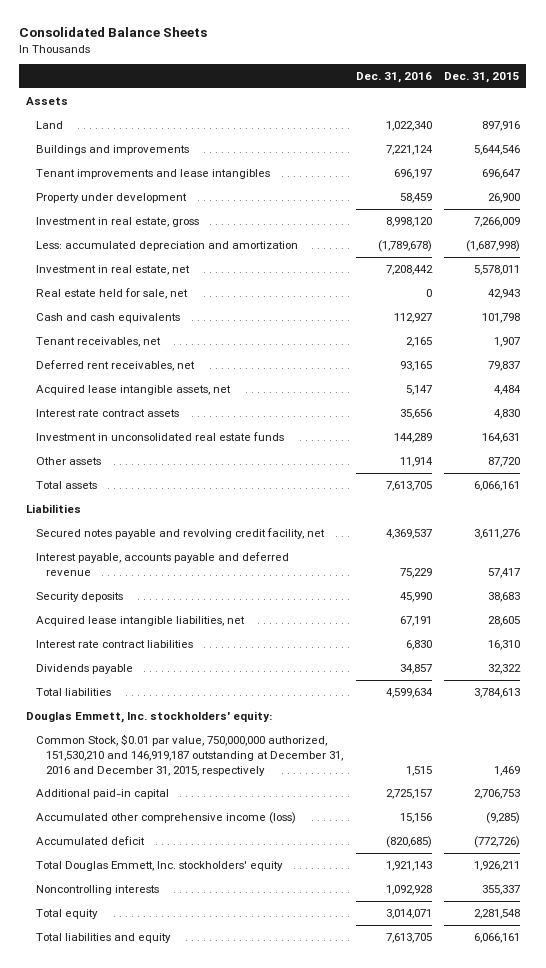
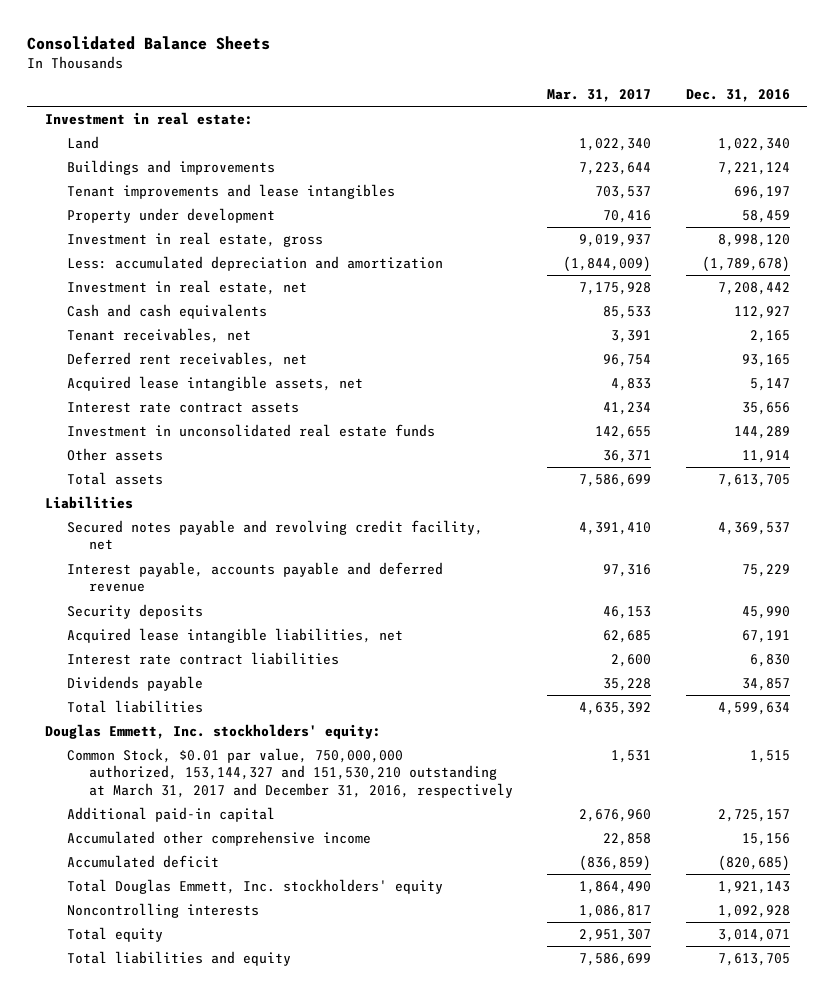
[444,72,521,84] Dec. 31, 2015 -> none
none -> [547,89,652,103] Mar. 31, 2017
[25,96,68,105] Assets -> none
none -> [44,111,253,125] Investment in real estate:
[35,287,188,299] Real estate held for sale, net -> none
[35,733,344,776] Common Stock, $0.01 par value, 750,000,000 authorized, 151,530,210 and 146,919,187 outstanding at December 31, 2016 and December 31, 2015, respectively -> [66,747,514,798] Common Stock, $0.01 par value, 750,000,000 authorized, 153,144,327 and 151,530,210 outstanding at March 31, 2017 and December 31, 2016, respectively
[35,811,296,824] Accumulated other comprehensive income (loss) -> [66,830,371,846] Accumulated other comprehensive income

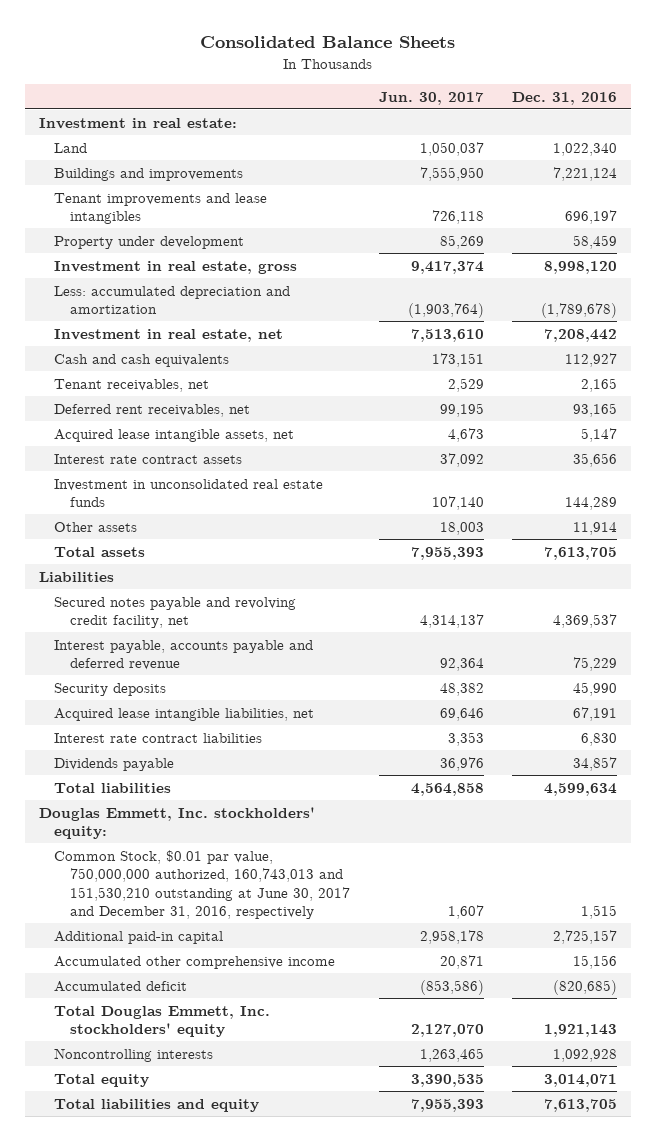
[547,89,652,103] Mar. 31, 2017 -> none
none -> [378,91,484,105] Jun. 30, 2017
[66,747,514,798] Common Stock, $0.01 par value, 750,000,000 authorized, 153,144,327 and 151,530,210 outstanding at March 31, 2017 and December 31, 2016, respectively -> [54,849,350,920] Common Stock, $0.01 par value, 750,000,000 authorized, 160,743,013 and 151,530,210 outstanding at June 30, 2017 and December 31, 2016, respectively

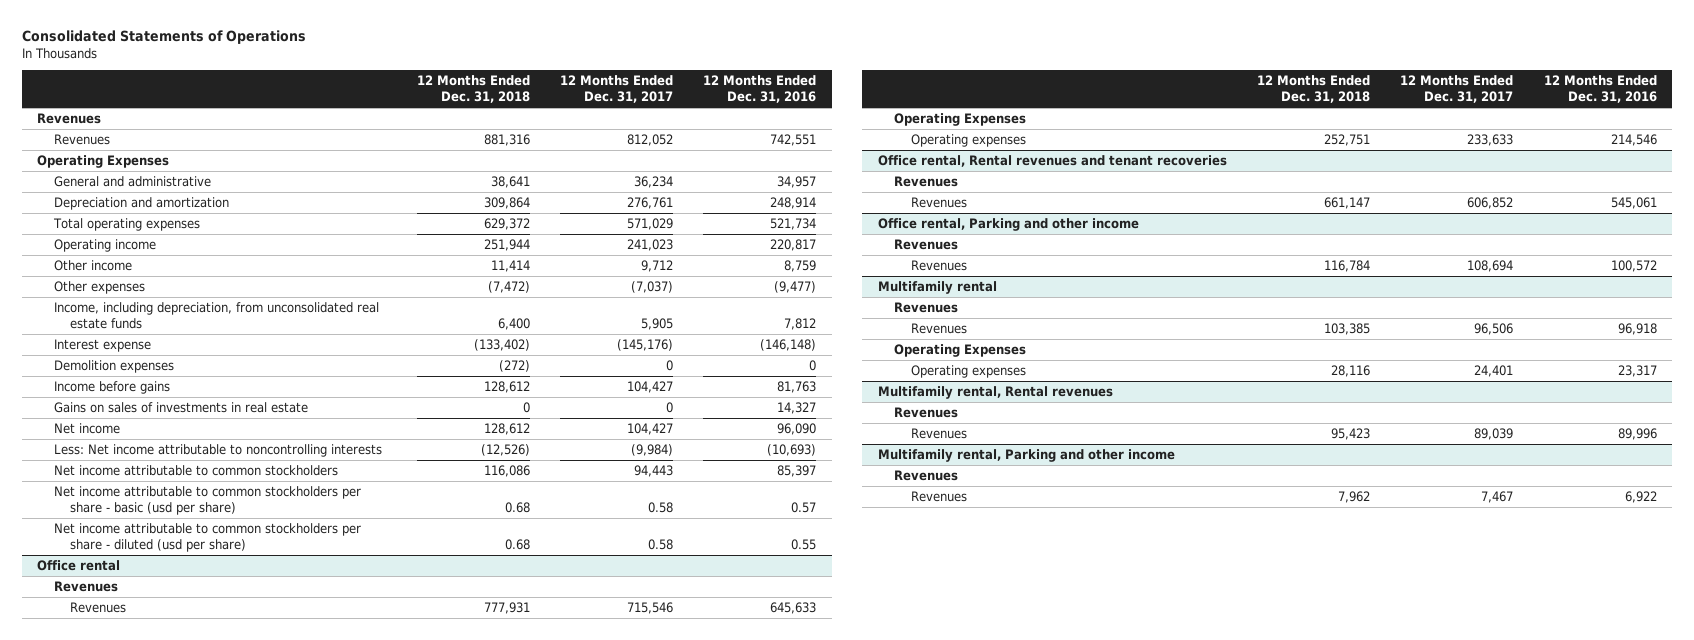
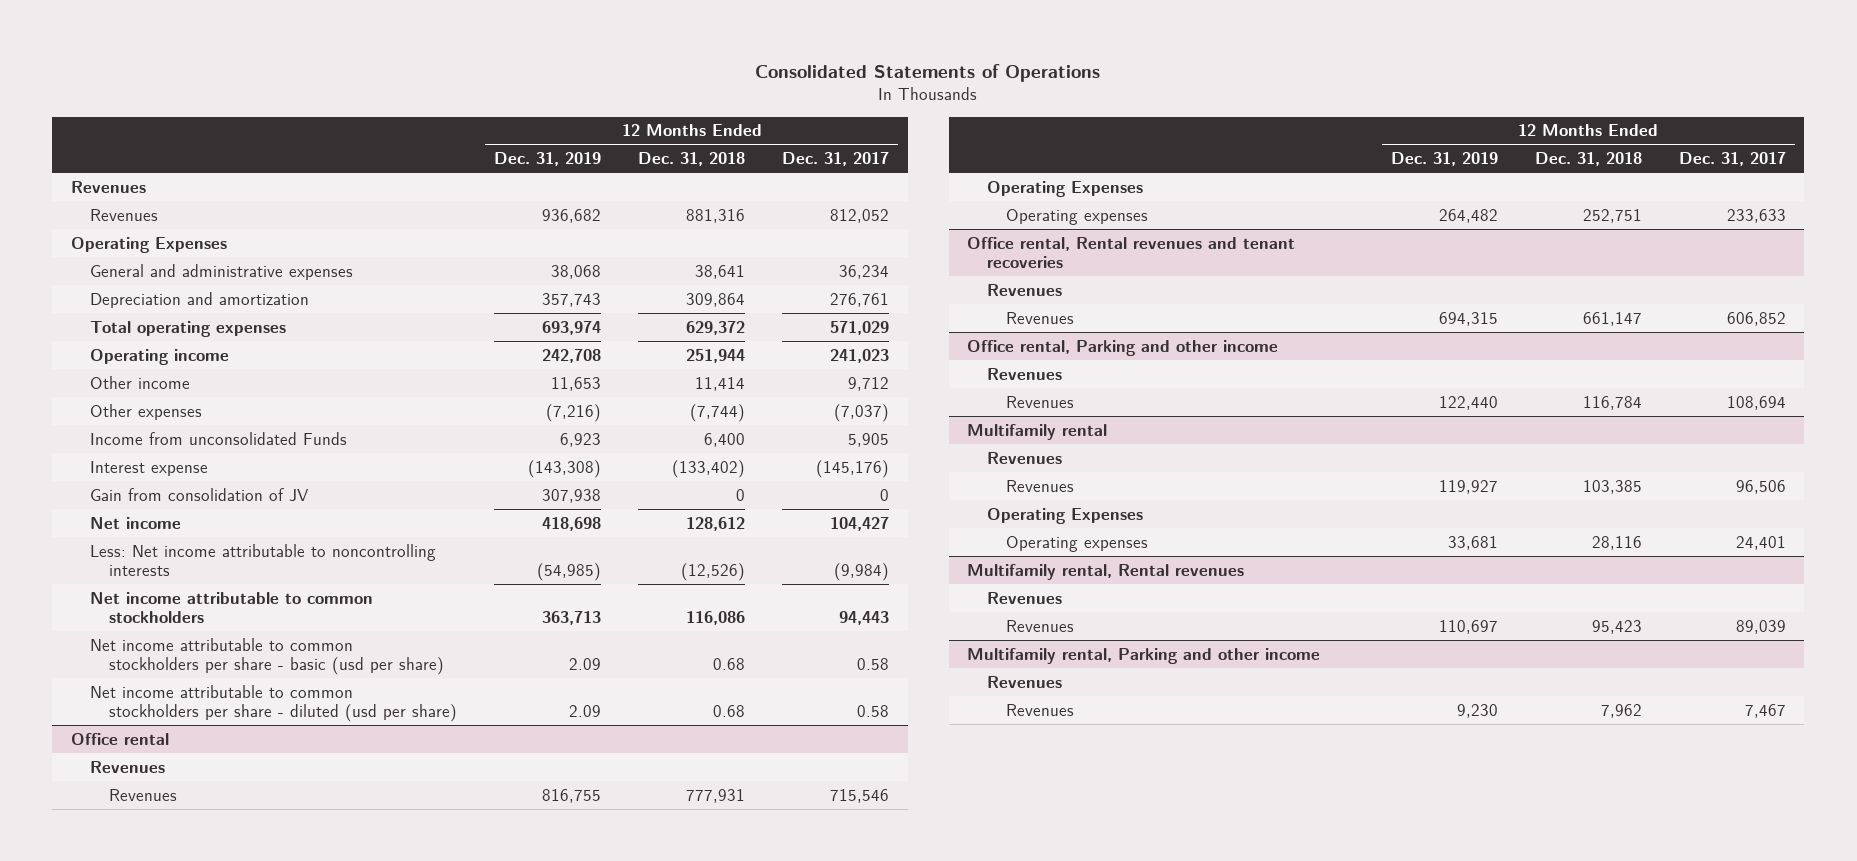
[703,75,817,103] 12 Months Ended Dec. 31, 2016 -> none
none -> [494,152,602,167] Dec. 31, 2019
[53,176,211,188] General and administrative -> [90,263,354,280] General and administrative expenses
[487,281,530,294] (7,472) -> [690,403,746,422] (7,744)
[53,302,379,329] Income, including depreciation, from unconsolidated real estate funds -> [90,431,348,445] Income from unconsolidated Funds
[53,360,174,374] Demolition expenses -> none
[53,381,170,395] Income before gains -> none
[53,402,308,414] Gains on sales of investments in real estate -> none
none -> [90,487,310,501] Gain from consolidation of JV

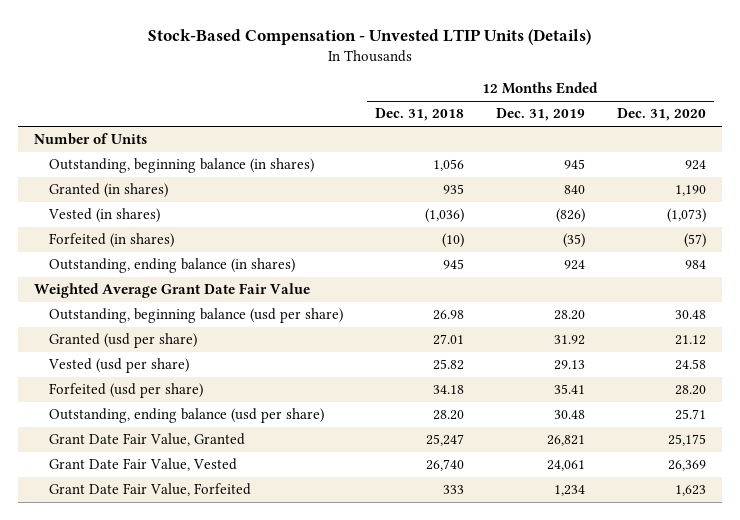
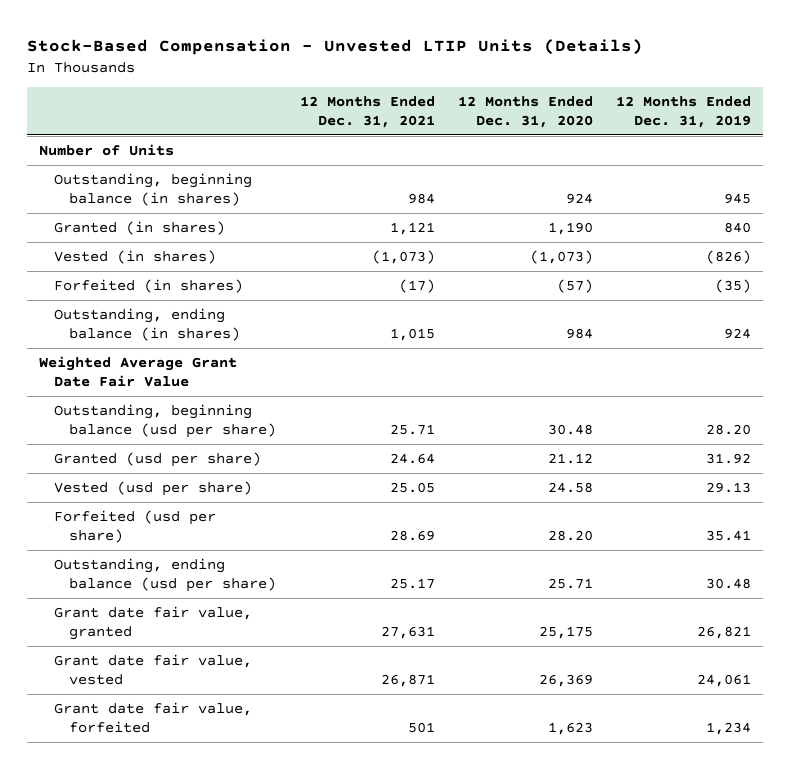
[374,108,464,122] Dec. 31, 2018 -> none
none -> [299,95,435,128] 12 Months Ended Dec. 31, 2021
[48,433,245,447] Grant Date Fair Value, Granted -> [53,606,252,640] Grant date fair value, granted
[48,458,237,472] Grant Date Fair Value, Vested -> [53,654,252,685] Grant date fair value, vested
[48,483,251,497] Grant Date Fair Value, Forfeited -> [53,702,252,733] Grant date fair value, forfeited

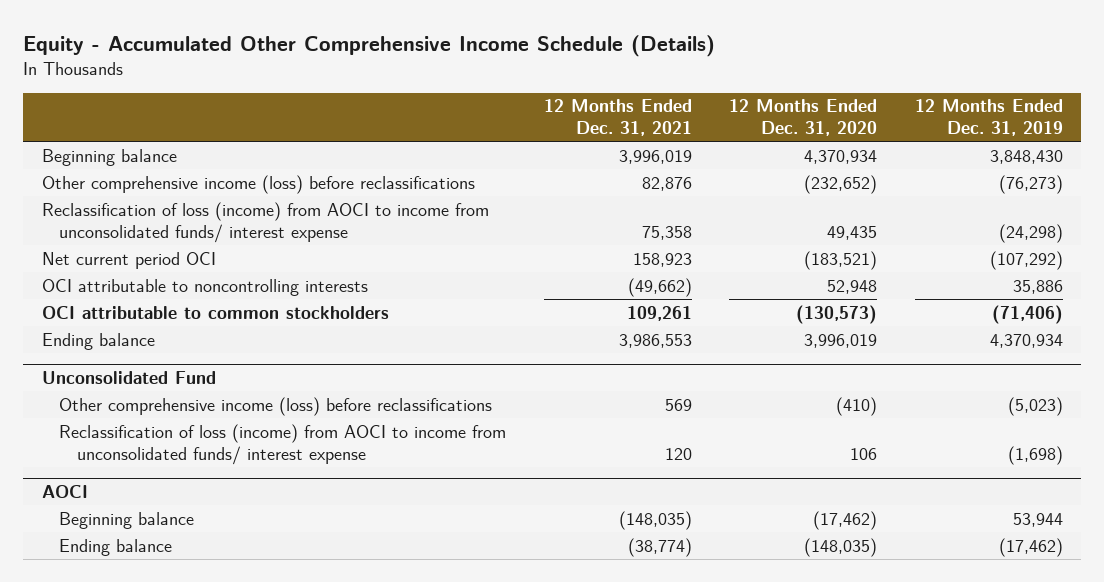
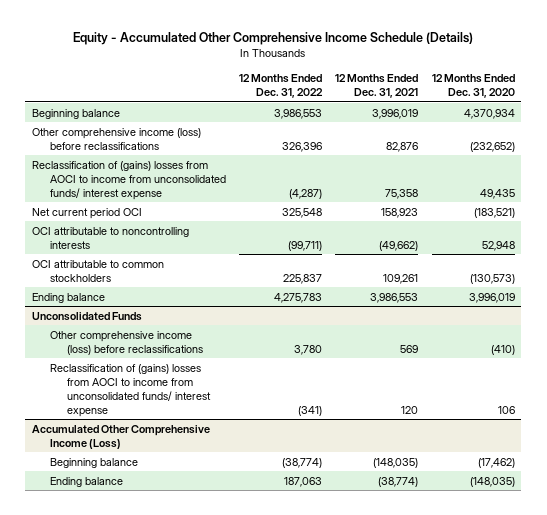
[914,99,1063,137] 12 Months Ended Dec. 31, 2019 -> none
none -> [238,73,323,98] 12 Months Ended Dec. 31, 2022
[41,201,489,243] Reclassification of loss (income) from AOCI to income from unconsolidated funds/ interest expense -> [32,160,226,200] Reclassification of (gains) losses from AOCI to income from unconsolidated funds/ interest expense
[41,370,216,384] Unconsolidated Fund -> [32,311,143,321] Unconsolidated Funds
[59,423,507,465] Reclassification of loss (income) from AOCI to income from unconsolidated funds/ interest expense -> [49,363,212,417] Reclassification of (gains) losses from AOCI to income from unconsolidated funds/ interest expense
[41,484,88,498] AOCI -> [32,424,211,449] Accumulated Other Comprehensive Income (Loss)

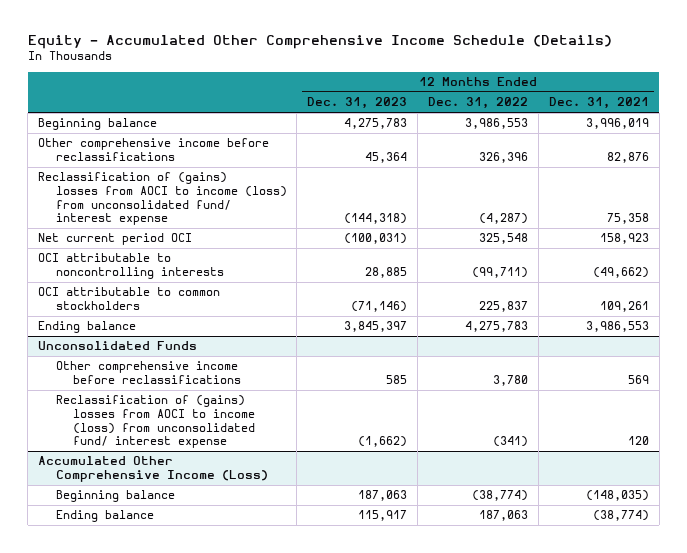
[431,73,515,98] 12 Months Ended Dec. 31, 2020 -> none
none -> [307,97,408,110] Dec. 31, 2023
[32,127,202,150] Other comprehensive income (loss) before reclassifications -> [37,138,269,161] Other comprehensive income before reclassifications
[32,160,226,200] Reclassification of (gains) losses from AOCI to income from unconsolidated funds/ interest expense -> [37,172,287,226] Reclassification of (gains) losses from AOCI to income (loss) from unconsolidated fund/ interest expense
[49,330,204,355] Other comprehensive income (loss) before reclassifications -> [55,361,242,384] Other comprehensive income before reclassifications
[49,363,212,417] Reclassification of (gains) losses from AOCI to income from unconsolidated funds/ interest expense -> [55,395,256,449] Reclassification of (gains) losses from AOCI to income (loss) from unconsolidated fund/ interest expense

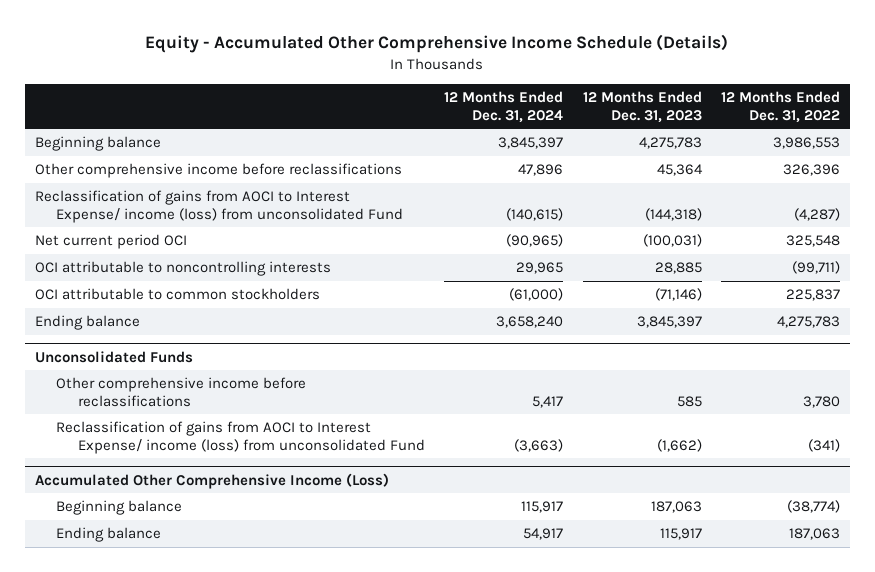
[548,97,649,110] Dec. 31, 2021 -> none
none -> [444,90,564,123] 12 Months Ended Dec. 31, 2024
[37,172,287,226] Reclassification of (gains) losses from AOCI to income (loss) from unconsolidated fund/ interest expense -> [34,190,404,223] Reclassification of gains from AOCI to Interest Expense/ income (loss) from unconsolidated Fund
[55,395,256,449] Reclassification of (gains) losses from AOCI to income (loss) from unconsolidated fund/ interest expense -> [56,421,426,454] Reclassification of gains from AOCI to Interest Expense/ income (loss) from unconsolidated Fund

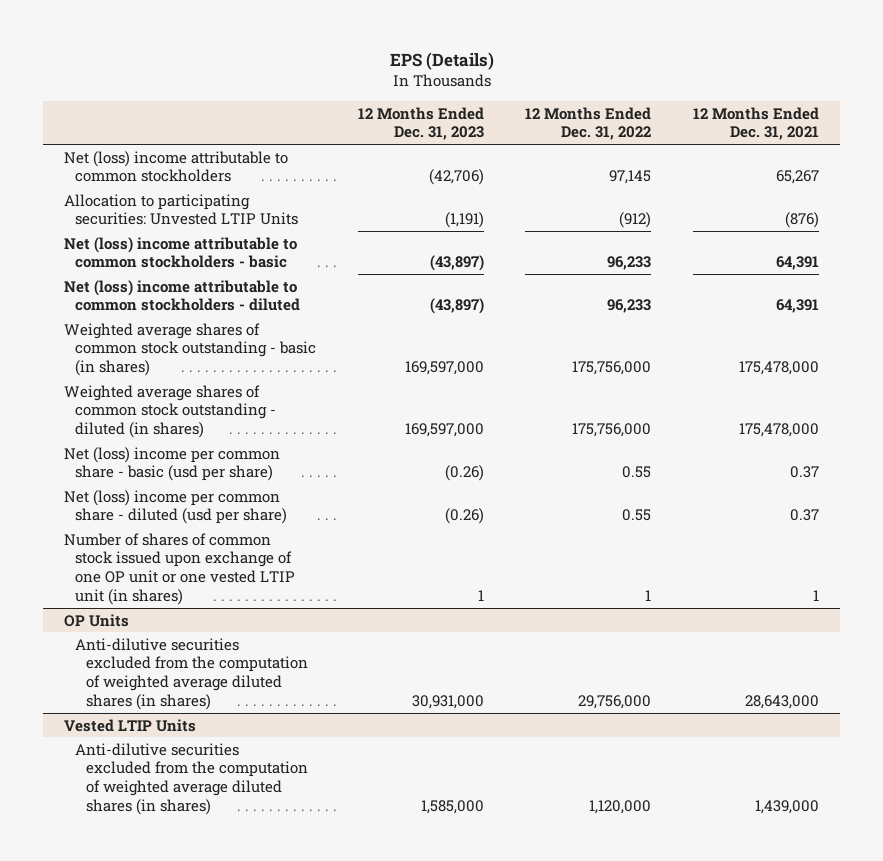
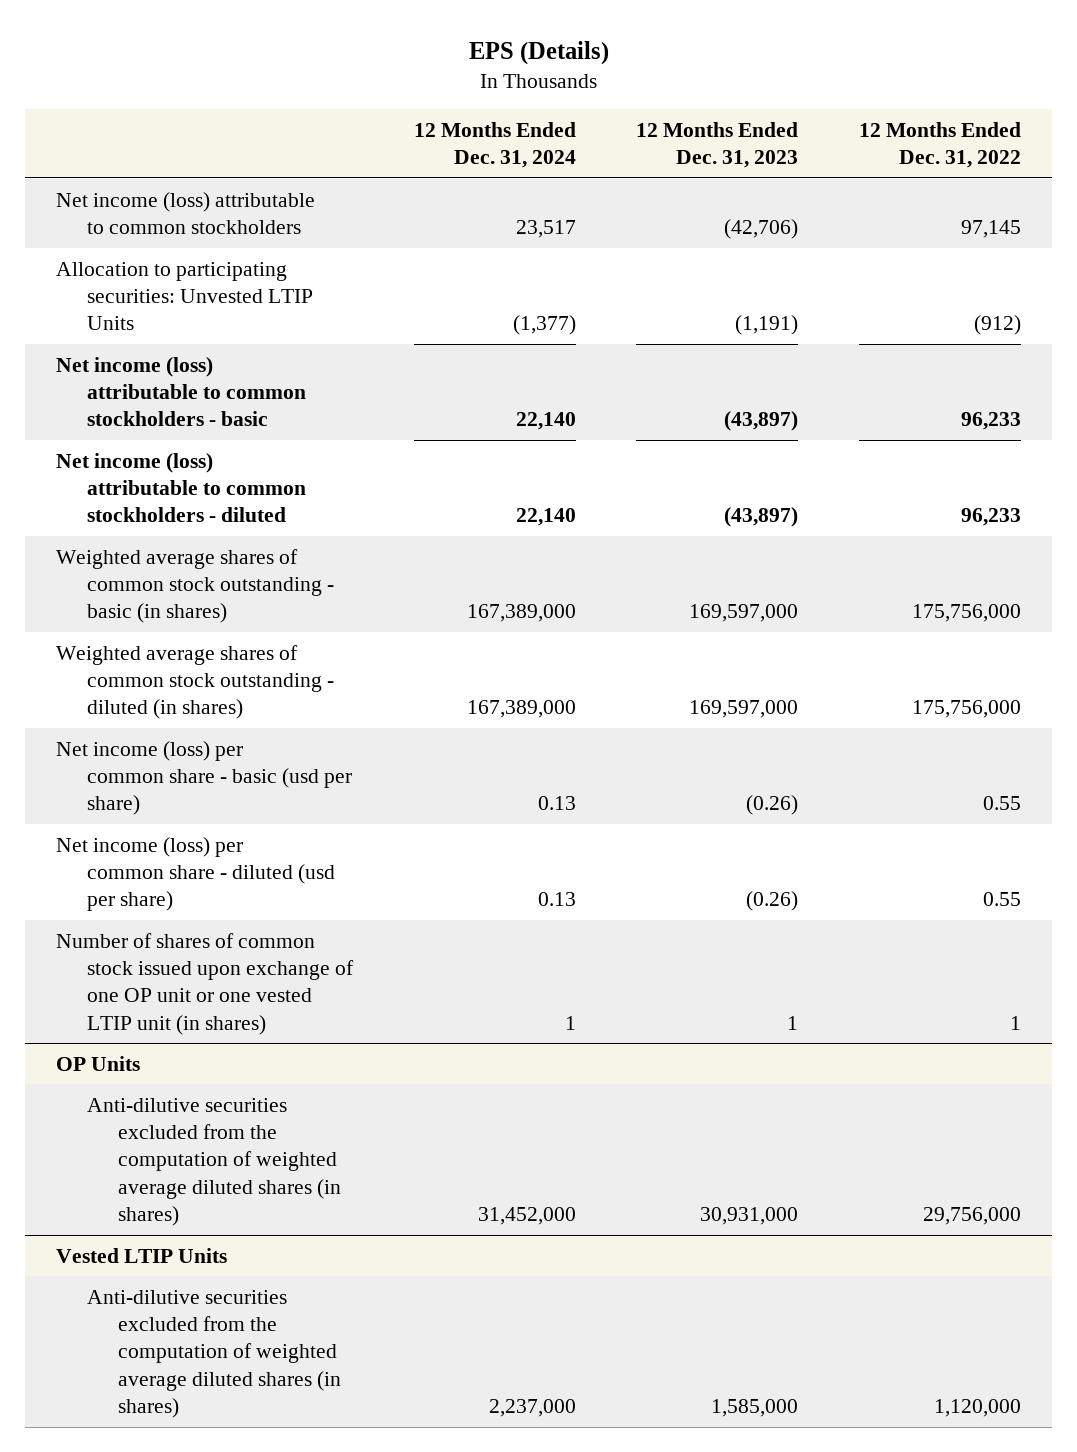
[692,106,819,141] 12 Months Ended Dec. 31, 2021 -> none
none -> [413,121,576,169] 12 Months Ended Dec. 31, 2024
[64,150,289,183] Net (loss) income attributable to common stockholders -> [55,191,315,235] Net income (loss) attributable to common stockholders
[64,236,298,269] Net (loss) income attributable to common stockholders - basic -> [55,356,306,427] Net income (loss) attributable to common stockholders - basic
[64,279,300,312] Net (loss) income attributable to common stockholders - diluted -> [55,452,306,523] Net income (loss) attributable to common stockholders - diluted
[64,446,281,482] Net (loss) income per common share - basic (usd per share) -> [55,740,352,816] Net income (loss) per common share - basic (usd per share)
[64,489,287,525] Net (loss) income per common share - diluted (usd per share) -> [55,836,335,912] Net income (loss) per common share - diluted (usd per share)

